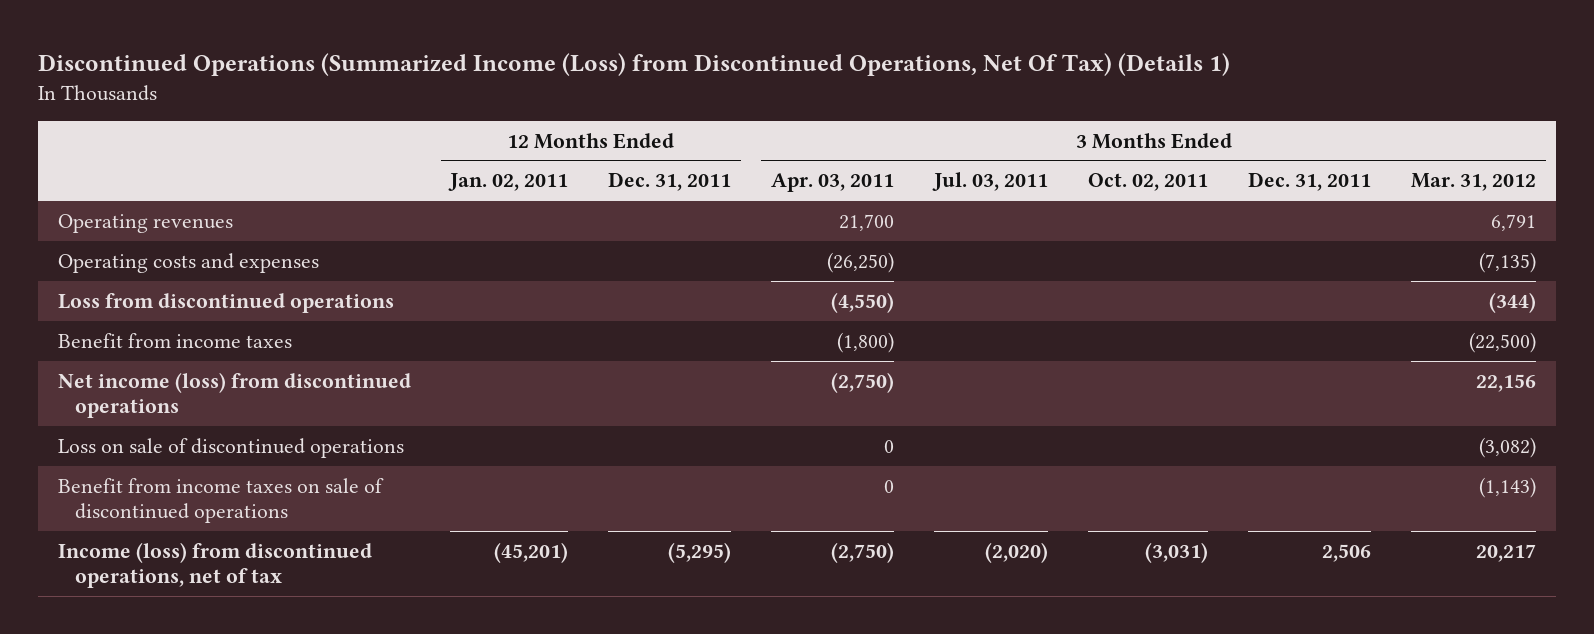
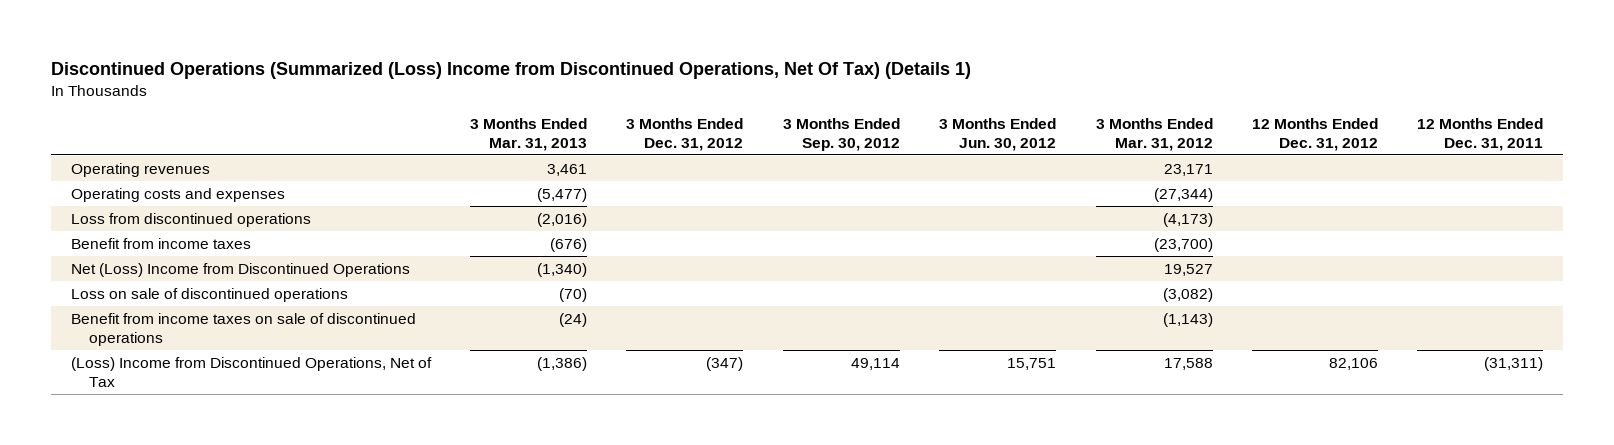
[37,52,1230,76] Discontinued Operations (Summarized Income (Loss) from Discontinued Operations, Net Of Tax) (Details 1) -> [51,62,972,80] Discontinued Operations (Summarized (Loss) Income from Discontinued Operations, Net Of Tax) (Details 1)
[448,173,569,192] Jan. 02, 2011 -> none
[771,173,895,193] Apr. 03, 2011 -> none
[932,172,1049,192] Jul. 03, 2011 -> none
[1088,173,1209,192] Oct. 02, 2011 -> none
[1248,172,1372,192] Dec. 31, 2011 -> none
none -> [470,118,588,151] 3 Months Ended Mar. 31, 2013
none -> [626,118,744,151] 3 Months Ended Dec. 31, 2012
none -> [782,118,900,151] 3 Months Ended Sep. 30, 2012
none -> [939,118,1057,151] 3 Months Ended Jun. 30, 2012
none -> [1251,118,1378,151] 12 Months Ended Dec. 31, 2012
[1490,213,1536,231] 6,791 -> [1163,163,1213,176] 23,171
[1478,251,1536,273] (7,135) -> [1153,187,1213,202] (27,344)
[1488,291,1536,313] (344) -> [1162,212,1213,227] (4,173)
[1468,331,1536,353] (22,500) -> [1153,237,1213,252] (23,700)
[57,371,411,419] Net income (loss) from discontinued operations -> [70,262,410,277] Net (Loss) Income from Discontinued Operations
[1475,373,1536,392] 22,156 -> [1163,263,1213,276] 19,527
[57,541,372,589] Income (loss) from discontinued operations, net of tax -> [70,356,432,387] (Loss) Income from Discontinued Operations, Net of Tax
[668,541,732,563] (5,295) -> [1484,356,1544,371] (31,311)
[1475,543,1536,562] 20,217 -> [1163,357,1213,370] 17,588

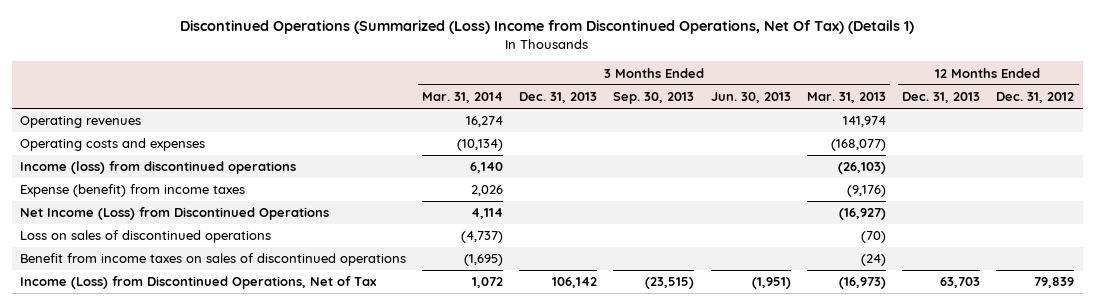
[626,118,744,151] 3 Months Ended Dec. 31, 2012 -> none
[782,118,900,151] 3 Months Ended Sep. 30, 2012 -> none
[939,118,1057,151] 3 Months Ended Jun. 30, 2012 -> none
[1095,118,1213,151] 3 Months Ended Mar. 31, 2012 -> none
[1417,118,1544,151] 12 Months Ended Dec. 31, 2011 -> none
none -> [421,92,503,104] Mar. 31, 2014
none -> [519,92,598,104] Dec. 31, 2013
none -> [613,92,695,105] Sep. 30, 2013
none -> [710,92,791,104] Jun. 30, 2013
none -> [902,92,981,104] Dec. 31, 2013
[547,163,588,176] 3,461 -> [842,116,886,128] 141,974
[537,187,588,202] (5,477) -> [830,139,886,152] (168,077)
[70,212,311,227] Loss from discontinued operations -> [19,161,296,175] Income (loss) from discontinued operations
[537,212,588,227] (2,016) -> [837,162,886,175] (26,103)
[70,237,251,249] Benefit from income taxes -> [19,184,245,198] Expense (benefit) from income taxes
[550,237,588,252] (676) -> [846,185,886,198] (9,176)
[70,262,410,277] Net (Loss) Income from Discontinued Operations -> [19,207,329,221] Net Income (Loss) from Discontinued Operations
[537,262,588,277] (1,340) -> [838,208,886,221] (16,927)
[70,287,348,302] Loss on sale of discontinued operations -> [19,230,271,244] Loss on sales of discontinued operations
[70,312,416,346] Benefit from income taxes on sale of discontinued operations -> [19,253,406,267] Benefit from income taxes on sales of discontinued operations
[70,356,432,387] (Loss) Income from Discontinued Operations, Net of Tax -> [19,276,377,290] Income (Loss) from Discontinued Operations, Net of Tax
[537,356,588,371] (1,386) -> [838,277,886,290] (16,973)
[1328,357,1378,370] 82,106 -> [1034,277,1075,289] 79,839

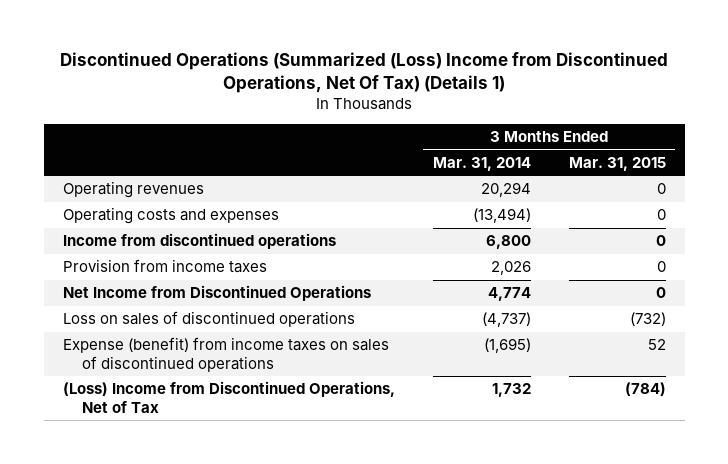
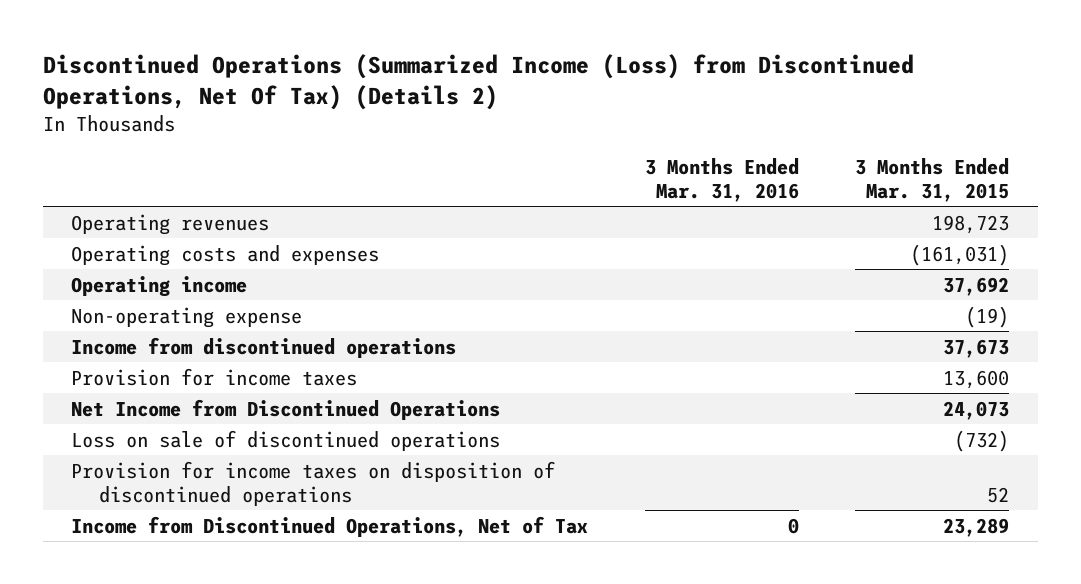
[60,52,669,94] Discontinued Operations (Summarized (Loss) Income from Discontinued Operations, Net Of Tax) (Details 1) -> [42,54,914,111] Discontinued Operations (Summarized Income (Loss) from Discontinued Operations, Net Of Tax) (Details 2)
[432,156,531,171] Mar. 31, 2014 -> none
none -> [644,157,799,202] 3 Months Ended Mar. 31, 2016
[656,183,666,195] 0 -> [932,214,1010,234] 198,723
[656,209,666,221] 0 -> [910,243,1010,266] (161,031)
none -> [71,275,248,297] Operating income
none -> [71,306,303,328] Non-operating expense
[655,235,666,247] 0 -> [943,338,1010,358] 37,673
[62,259,267,274] Provision from income taxes -> [71,367,358,386] Provision for income taxes
[656,261,666,273] 0 -> [943,369,1010,389] 13,600
[655,287,666,299] 0 -> [943,400,1010,420] 24,073
[62,311,355,328] Loss on sales of discontinued operations -> [71,429,501,451] Loss on sale of discontinued operations
[62,337,389,373] Expense (benefit) from income taxes on sales of discontinued operations -> [71,460,556,506] Provision for income taxes on disposition of discontinued operations
[62,381,395,414] (Loss) Income from Discontinued Operations, Net of Tax -> [71,515,589,537] Income from Discontinued Operations, Net of Tax
[624,382,666,397] (784) -> [943,517,1010,537] 23,289

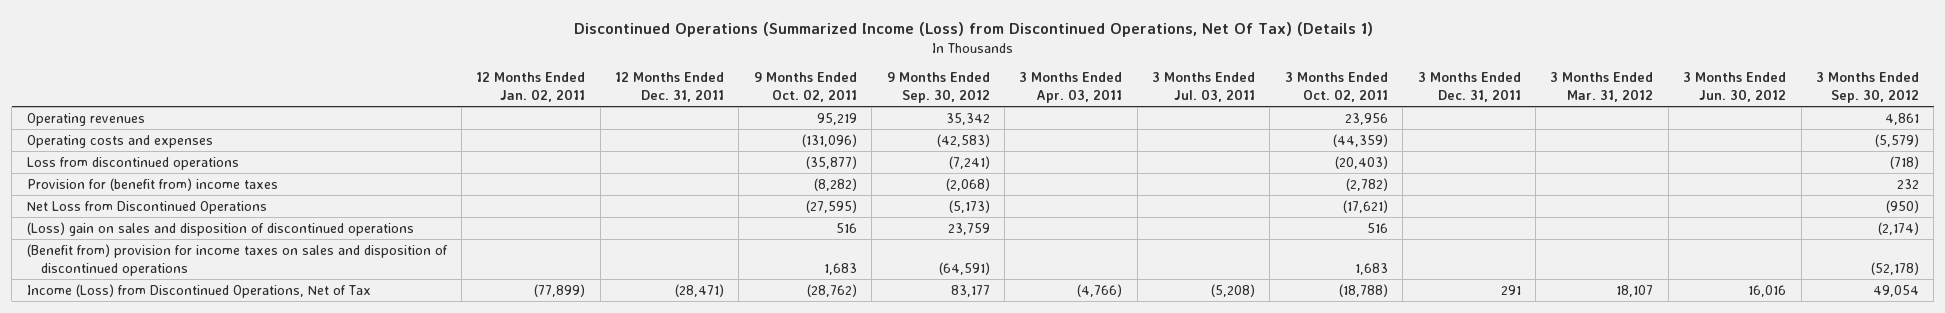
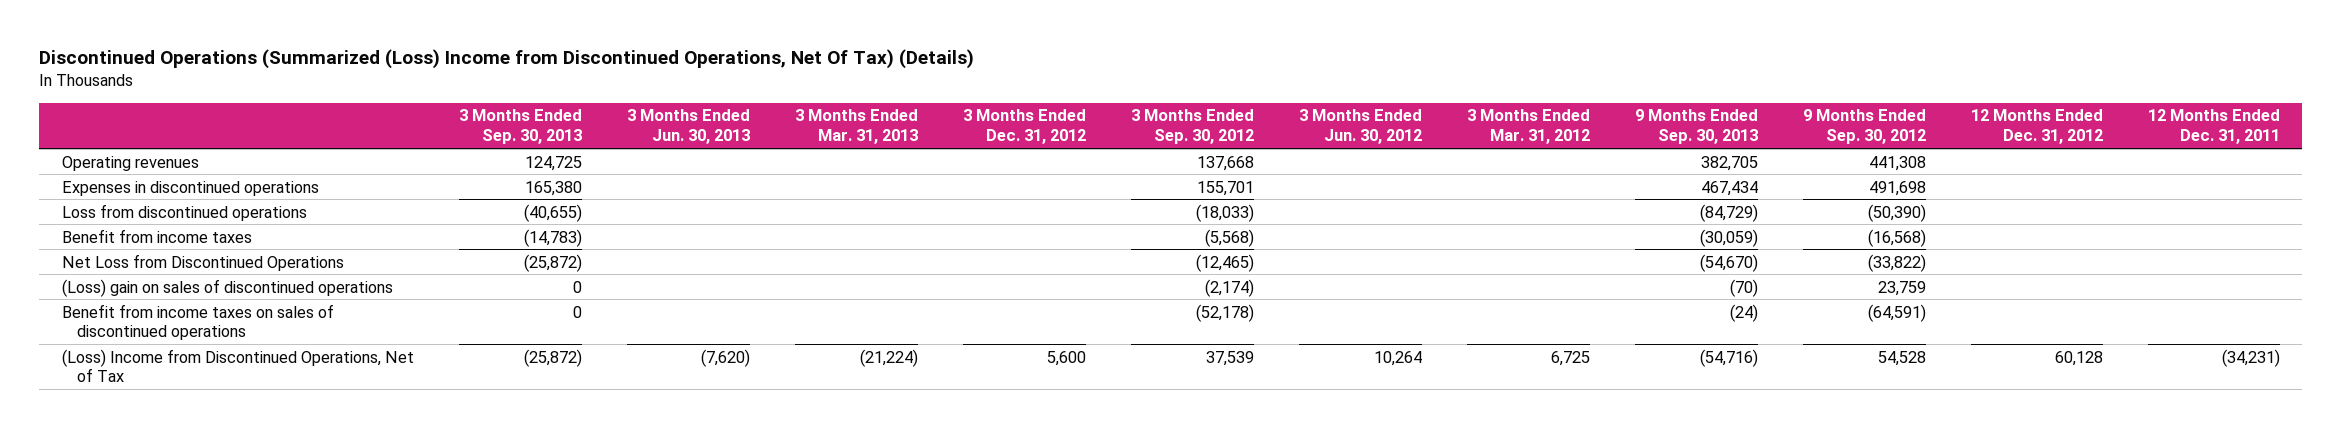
[573,21,1373,37] Discontinued Operations (Summarized Income (Loss) from Discontinued Operations, Net Of Tax) (Details 1) -> [39,49,975,70] Discontinued Operations (Summarized (Loss) Income from Discontinued Operations, Net Of Tax) (Details)
[476,72,586,103] 12 Months Ended Jan. 02, 2011 -> none
[753,72,857,103] 9 Months Ended Oct. 02, 2011 -> none
[1019,72,1123,104] 3 Months Ended Apr. 03, 2011 -> none
[1152,72,1256,103] 3 Months Ended Jul. 03, 2011 -> none
[1284,72,1388,103] 3 Months Ended Oct. 02, 2011 -> none
[1417,72,1521,103] 3 Months Ended Dec. 31, 2011 -> none
none -> [458,109,582,145] 3 Months Ended Sep. 30, 2013
none -> [626,109,750,145] 3 Months Ended Jun. 30, 2013
none -> [794,109,918,145] 3 Months Ended Mar. 31, 2013
none -> [962,109,1086,145] 3 Months Ended Dec. 31, 2012
none -> [1634,109,1758,145] 9 Months Ended Sep. 30, 2013
none -> [1970,109,2103,145] 12 Months Ended Dec. 31, 2012
[26,134,213,148] Operating costs and expenses -> none
[945,112,990,125] 35,342 -> [1868,155,1926,171] 441,308
[1884,112,1919,125] 4,861 -> [1196,155,1254,171] 137,668
none -> [61,180,319,196] Expenses in discontinued operations
[948,155,990,169] (7,241) -> [1867,203,1926,222] (50,390)
[1889,155,1919,169] (718) -> [1195,203,1254,222] (18,033)
[26,177,278,191] Provision for (benefit from) income taxes -> [61,228,252,243] Benefit from income taxes
[945,177,990,191] (2,068) -> [1867,228,1926,247] (16,568)
[1896,178,1919,189] 232 -> [1204,228,1254,247] (5,568)
[948,199,990,213] (5,173) -> [1867,253,1926,272] (33,822)
[1885,199,1919,213] (950) -> [1195,253,1254,272] (12,465)
[26,221,414,236] (Loss) gain on sales and disposition of discontinued operations -> [61,278,393,297] (Loss) gain on sales of discontinued operations
[26,243,448,276] (Benefit from) provision for income taxes on sales and disposition of discontinued operations -> [61,303,334,341] Benefit from income taxes on sales of discontinued operations
[26,283,371,298] Income (Loss) from Discontinued Operations, Net of Tax -> [61,348,414,383] (Loss) Income from Discontinued Operations, Net of Tax
[675,283,725,297] (28,471) -> [2221,348,2280,367] (34,231)
[950,284,990,297] 83,177 -> [1877,350,1926,366] 54,528
[1616,284,1654,297] 18,107 -> [1550,350,1590,366] 6,725
[1748,284,1787,297] 16,016 -> [1373,350,1422,366] 10,264
[1872,284,1919,297] 49,054 -> [1205,350,1254,366] 37,539

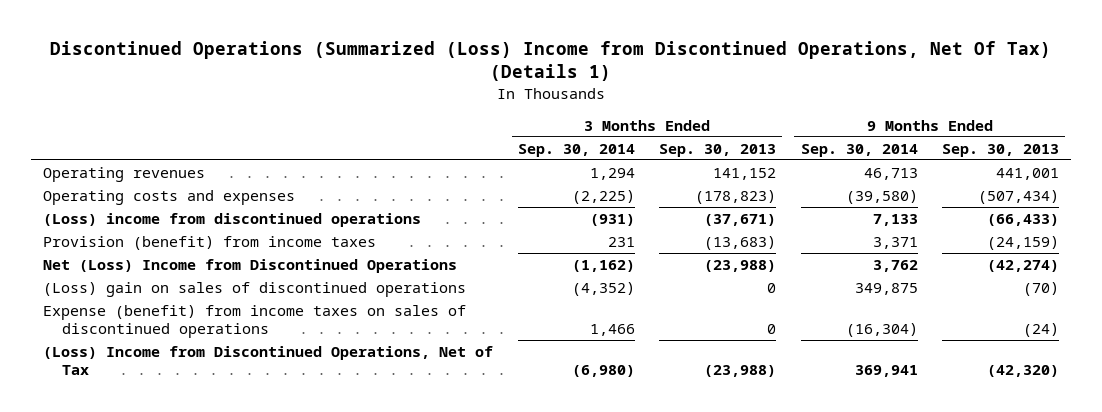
[39,49,975,70] Discontinued Operations (Summarized (Loss) Income from Discontinued Operations, Net Of Tax) (Details) -> [50,40,1052,82] Discontinued Operations (Summarized (Loss) Income from Discontinued Operations, Net Of Tax) (Details 1)
[626,109,750,145] 3 Months Ended Jun. 30, 2013 -> none
[794,109,918,145] 3 Months Ended Mar. 31, 2013 -> none
[962,109,1086,145] 3 Months Ended Dec. 31, 2012 -> none
[1130,109,1254,145] 3 Months Ended Sep. 30, 2012 -> none
[1298,109,1422,145] 3 Months Ended Jun. 30, 2012 -> none
[1466,109,1590,145] 3 Months Ended Mar. 31, 2012 -> none
[1802,109,1926,145] 9 Months Ended Sep. 30, 2012 -> none
[1970,109,2103,145] 12 Months Ended Dec. 31, 2012 -> none
[2147,109,2280,145] 12 Months Ended Dec. 31, 2011 -> none
none -> [517,143,635,157] Sep. 30, 2014
none -> [800,143,918,157] Sep. 30, 2014
[61,180,319,196] Expenses in discontinued operations -> none
[524,155,582,171] 124,725 -> [713,167,777,180] 141,152
[1700,155,1758,171] 382,705 -> [995,167,1059,180] 441,001
none -> [43,189,296,205] Operating costs and expenses
[61,203,307,221] Loss from discontinued operations -> [43,212,422,227] (Loss) income from discontinued operations
[523,203,582,222] (40,655) -> [704,213,777,226] (37,671)
[1699,203,1758,222] (84,729) -> [986,213,1059,226] (66,433)
[61,228,252,243] Benefit from income taxes -> [43,235,377,250] Provision (benefit) from income taxes
[523,228,582,247] (14,783) -> [704,235,777,250] (13,683)
[1699,228,1758,247] (30,059) -> [986,235,1059,250] (24,159)
[61,253,344,271] Net Loss from Discontinued Operations -> [43,258,458,273] Net (Loss) Income from Discontinued Operations
[523,253,582,272] (25,872) -> [704,259,777,272] (23,988)
[1699,253,1758,272] (54,670) -> [986,259,1059,272] (42,274)
[61,303,334,341] Benefit from income taxes on sales of discontinued operations -> [43,304,467,338] Expense (benefit) from income taxes on sales of discontinued operations
[523,348,582,367] (25,872) -> [704,364,777,377] (23,988)
[1699,348,1758,367] (54,716) -> [986,364,1059,377] (42,320)

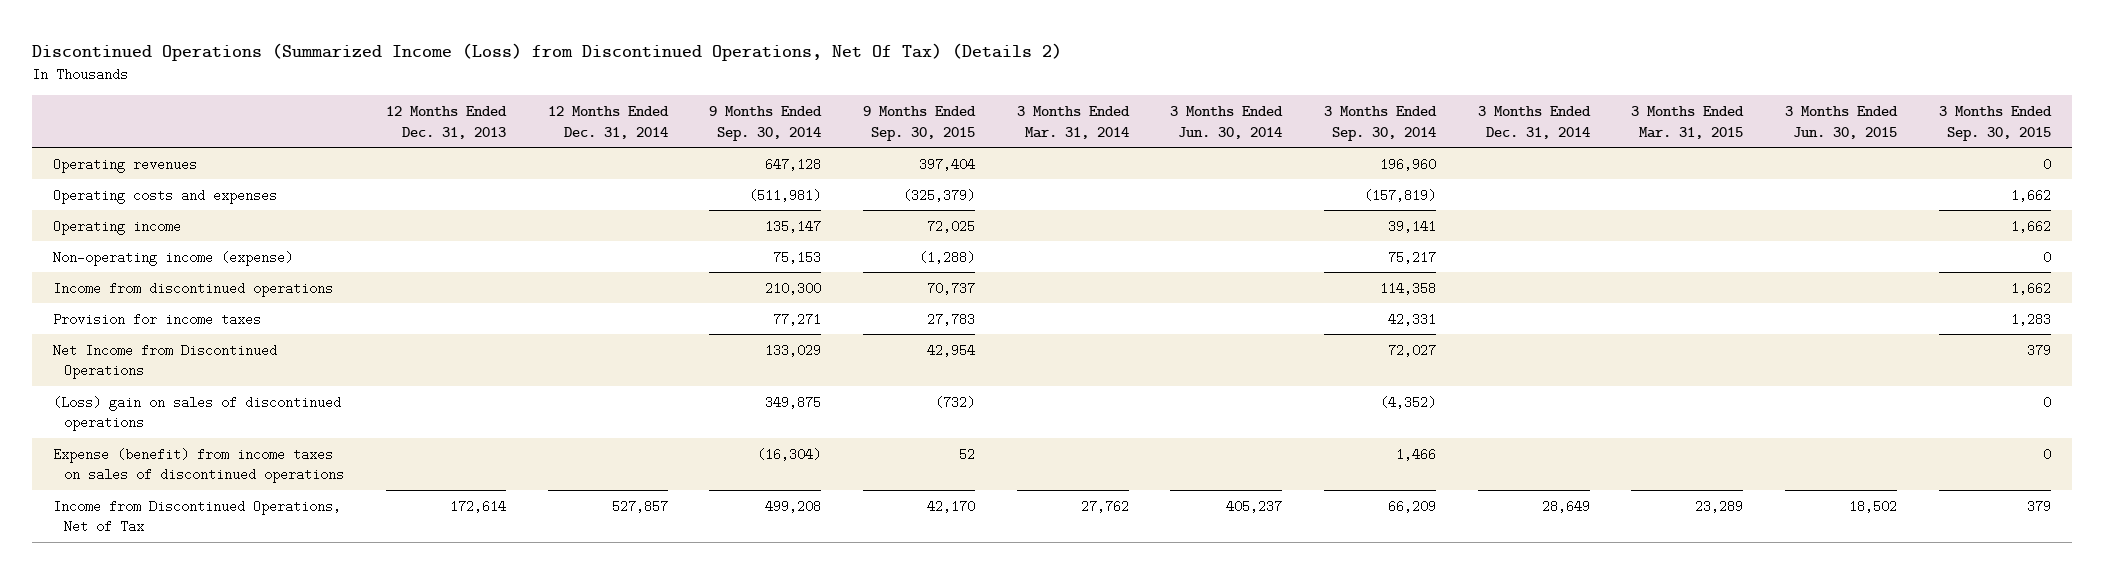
[50,40,1052,82] Discontinued Operations (Summarized (Loss) Income from Discontinued Operations, Net Of Tax) (Details 1) -> [32,43,1063,62] Discontinued Operations (Summarized Income (Loss) from Discontinued Operations, Net Of Tax) (Details 2)
[659,143,777,157] Sep. 30, 2013 -> none
[941,143,1059,157] Sep. 30, 2013 -> none
none -> [386,105,508,139] 12 Months Ended Dec. 31, 2013
none -> [547,105,669,139] 12 Months Ended Dec. 31, 2014
none -> [863,105,977,141] 9 Months Ended Sep. 30, 2015
none -> [1016,105,1130,139] 3 Months Ended Mar. 31, 2014
none -> [1170,105,1284,139] 3 Months Ended Jun. 30, 2014
none -> [1477,105,1591,139] 3 Months Ended Dec. 31, 2014
none -> [1631,105,1745,139] 3 Months Ended Mar. 31, 2015
none -> [1785,105,1899,139] 3 Months Ended Jun. 30, 2015
none -> [1938,105,2052,141] 3 Months Ended Sep. 30, 2015
[589,167,635,180] 1,294 -> [1380,157,1437,171] 196,960
[863,167,918,180] 46,713 -> [765,157,822,171] 647,128
[571,189,635,204] (2,225) -> [1364,188,1437,202] (157,819)
[845,189,918,204] (39,580) -> [749,188,822,202] (511,981)
none -> [53,219,182,235] Operating income
none -> [53,250,294,266] Non-operating income (expense)
[43,212,422,227] (Loss) income from discontinued operations -> [53,281,334,297] Income from discontinued operations
[589,213,635,226] (931) -> [1380,281,1437,295] 114,358
[872,213,918,226] 7,133 -> [765,281,822,295] 210,300
[43,235,377,250] Provision (benefit) from income taxes -> [53,312,262,326] Provision for income taxes
[607,236,635,247] 231 -> [1388,312,1437,326] 42,331
[872,236,918,249] 3,371 -> [773,312,822,326] 77,271
[43,258,458,273] Net (Loss) Income from Discontinued Operations -> [53,343,278,380] Net Income from Discontinued Operations
[571,259,635,272] (1,162) -> [1388,343,1437,357] 72,027
[872,259,918,272] 3,762 -> [765,343,822,357] 133,029
[43,345,494,375] (Loss) Income from Discontinued Operations, Net of Tax -> [53,499,342,534] Income from Discontinued Operations, Net of Tax
[571,364,635,377] (6,980) -> [1388,499,1437,513] 66,209
[854,364,918,377] 369,941 -> [765,499,822,513] 499,208

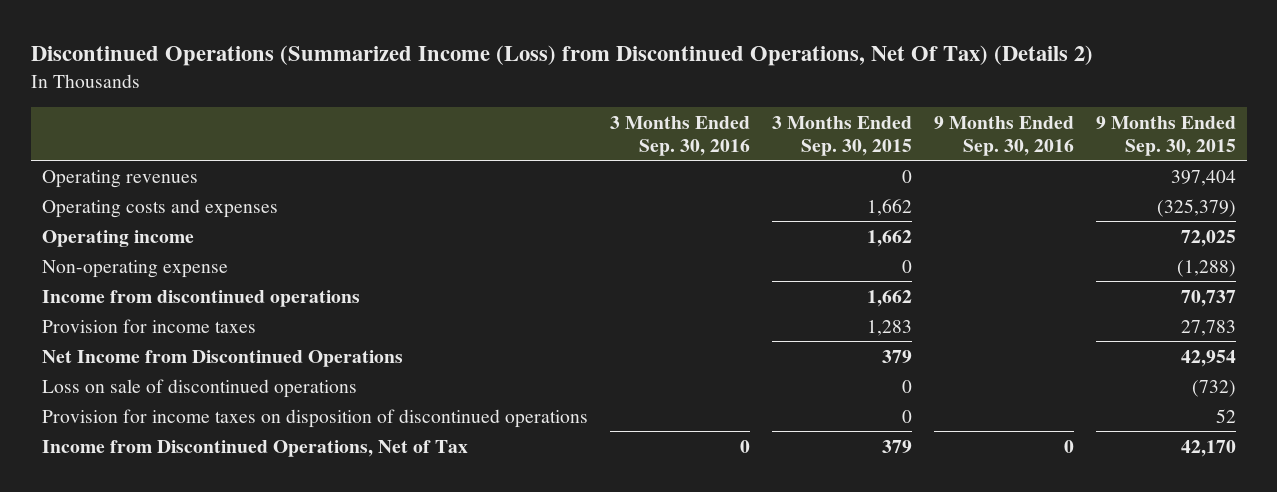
[386,105,508,139] 12 Months Ended Dec. 31, 2013 -> none
[547,105,669,139] 12 Months Ended Dec. 31, 2014 -> none
[709,105,823,141] 9 Months Ended Sep. 30, 2014 -> none
[1016,105,1130,139] 3 Months Ended Mar. 31, 2014 -> none
[1170,105,1284,139] 3 Months Ended Jun. 30, 2014 -> none
[1324,105,1438,141] 3 Months Ended Sep. 30, 2014 -> none
[1477,105,1591,139] 3 Months Ended Dec. 31, 2014 -> none
[1631,105,1745,139] 3 Months Ended Mar. 31, 2015 -> none
[1785,105,1899,139] 3 Months Ended Jun. 30, 2015 -> none
none -> [609,116,750,156] 3 Months Ended Sep. 30, 2016
none -> [933,116,1074,156] 9 Months Ended Sep. 30, 2016
[53,250,294,266] Non-operating income (expense) -> [41,259,228,278] Non-operating expense
[53,395,342,432] (Loss) gain on sales of discontinued operations -> [41,378,357,398] Loss on sale of discontinued operations
[53,447,345,484] Expense (benefit) from income taxes on sales of discontinued operations -> [41,408,588,428] Provision for income taxes on disposition of discontinued operations

